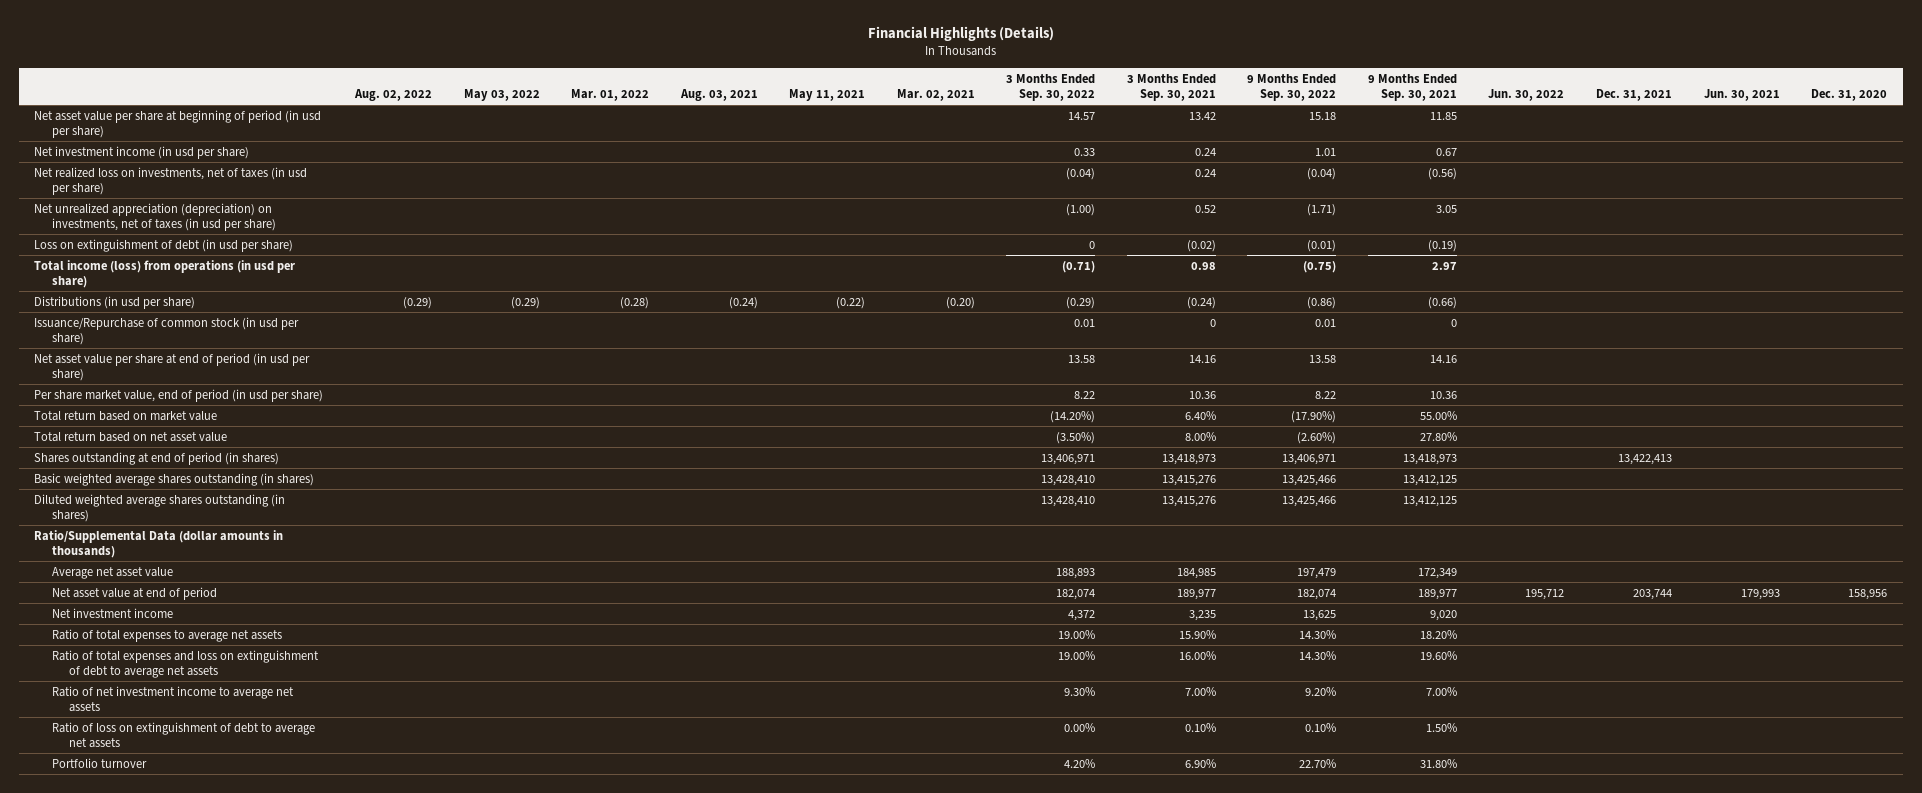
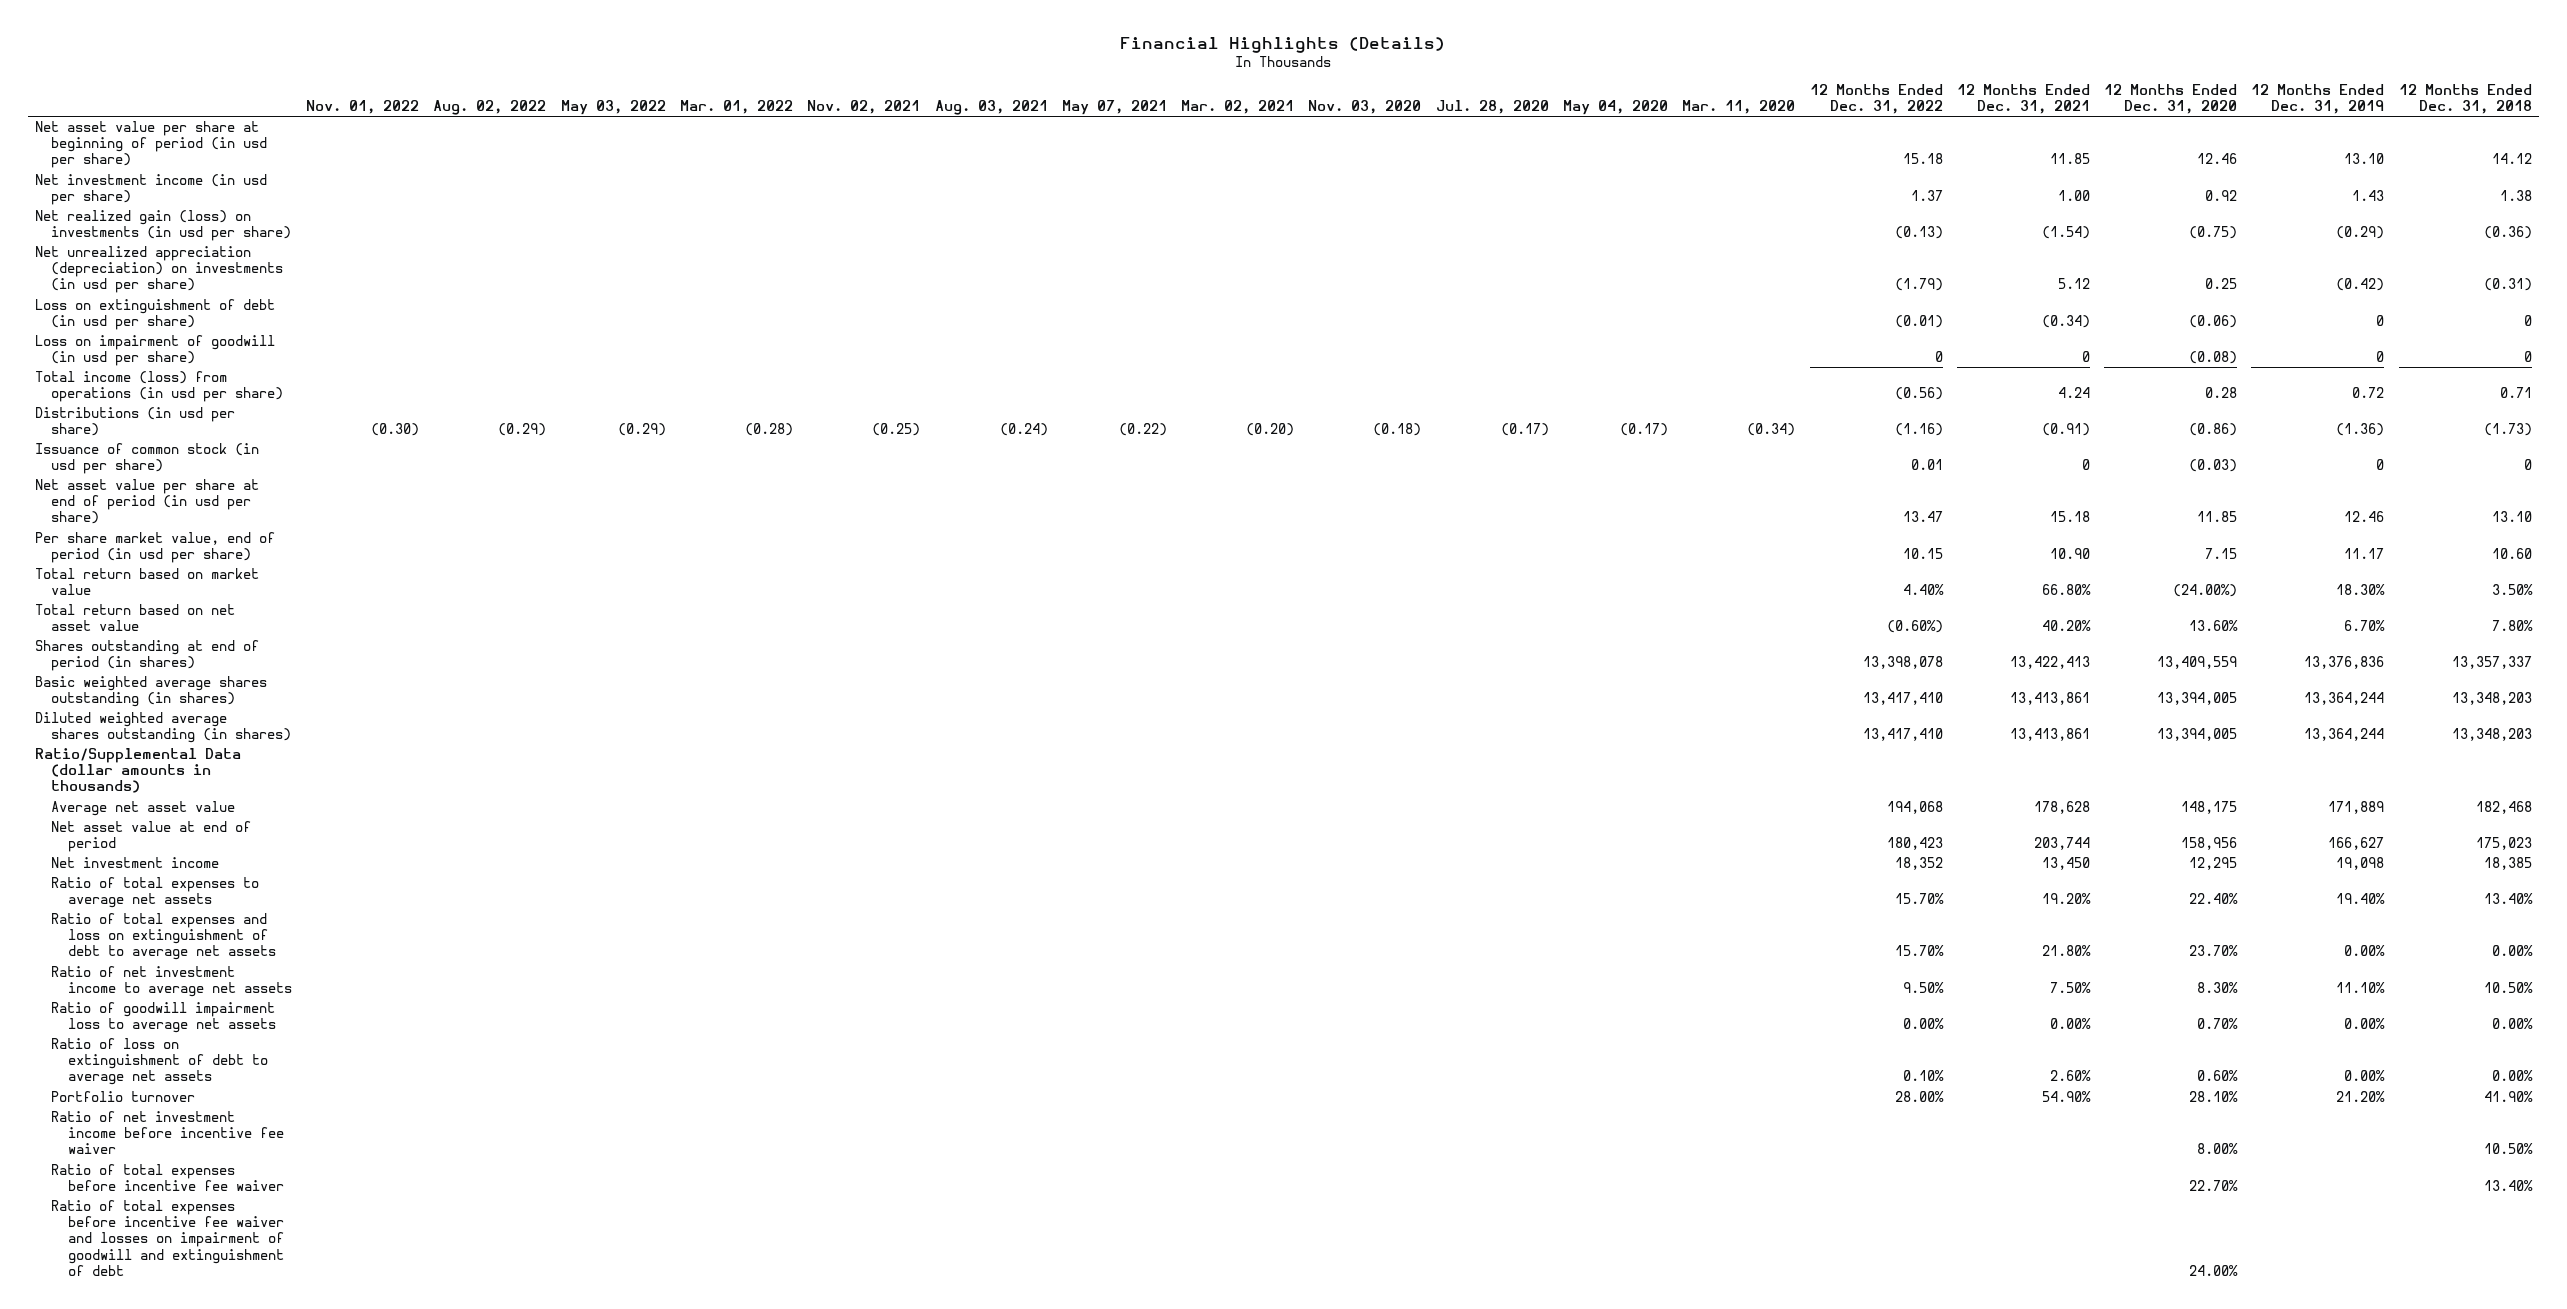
[789,89,866,102] May 11, 2021 -> none
[1006,73,1096,102] 3 Months Ended Sep. 30, 2022 -> none
[1126,73,1216,102] 3 Months Ended Sep. 30, 2021 -> none
[1247,73,1337,102] 9 Months Ended Sep. 30, 2022 -> none
[1367,73,1457,102] 9 Months Ended Sep. 30, 2021 -> none
[1488,89,1565,102] Jun. 30, 2022 -> none
[1596,89,1673,102] Dec. 31, 2021 -> none
[1703,89,1780,102] Jun. 30, 2021 -> none
[1811,89,1888,102] Dec. 31, 2020 -> none
none -> [306,100,420,115] Nov. 01, 2022
none -> [807,100,921,115] Nov. 02, 2021
none -> [1061,100,1167,116] May 07, 2021
none -> [1308,100,1422,115] Nov. 03, 2020
none -> [1435,100,1549,115] Jul. 28, 2020
none -> [1562,100,1668,116] May 04, 2020
none -> [1682,100,1796,115] Mar. 11, 2020
none -> [1809,84,1943,115] 12 Months Ended Dec. 31, 2022
none -> [1956,84,2090,115] 12 Months Ended Dec. 31, 2021
none -> [2104,84,2238,115] 12 Months Ended Dec. 31, 2020
none -> [2251,84,2385,115] 12 Months Ended Dec. 31, 2019
none -> [2398,84,2532,115] 12 Months Ended Dec. 31, 2018
[34,166,308,195] Net realized loss on investments, net of taxes (in usd per share) -> [35,210,292,242] Net realized gain (loss) on investments (in usd per share)
[34,202,276,231] Net unrealized appreciation (depreciation) on investments, net of taxes (in usd per share) -> [35,246,284,294] Net unrealized appreciation (depreciation) on investments (in usd per share)
none -> [35,335,276,367] Loss on impairment of goodwill (in usd per share)
[34,316,300,345] Issuance/Repurchase of common stock (in usd per share) -> [35,443,260,475] Issuance of common stock (in usd per share)
none -> [51,1002,276,1034] Ratio of goodwill impairment loss to average net assets
none -> [51,1111,284,1155] Ratio of net investment income before incentive fee waiver
none -> [51,1164,284,1192] Ratio of total expenses before incentive fee waiver
none -> [51,1200,284,1276] Ratio of total expenses before incentive fee waiver and losses on impairment of goodwill and extinguishment of debt

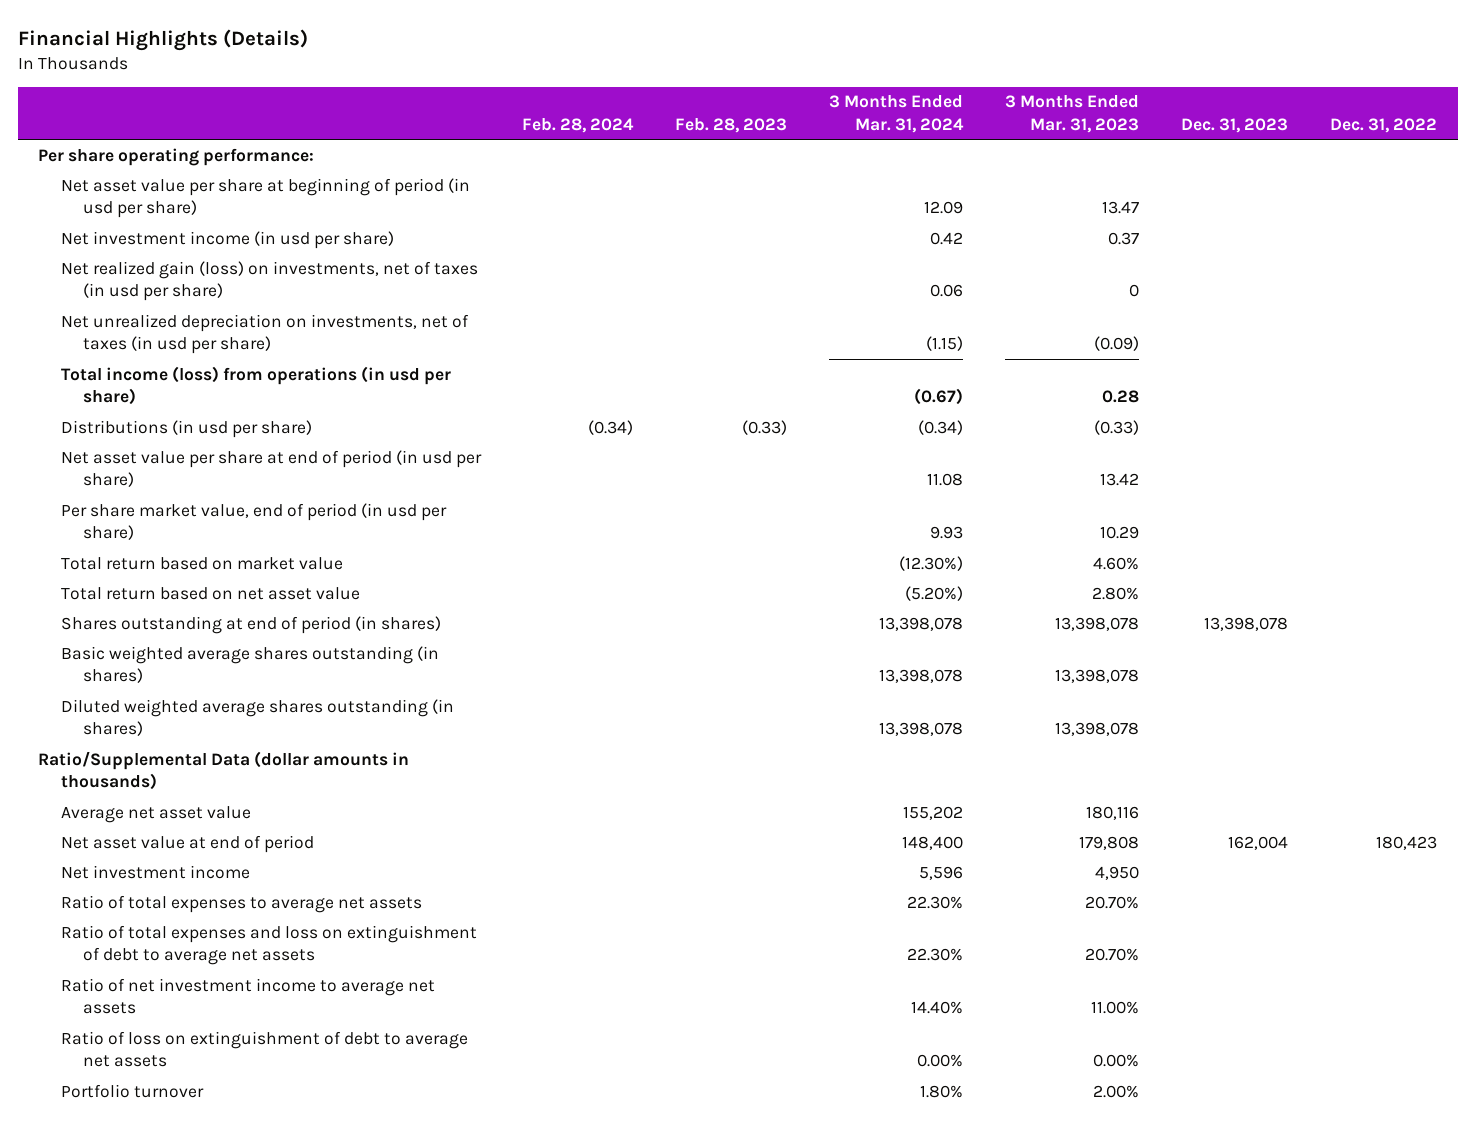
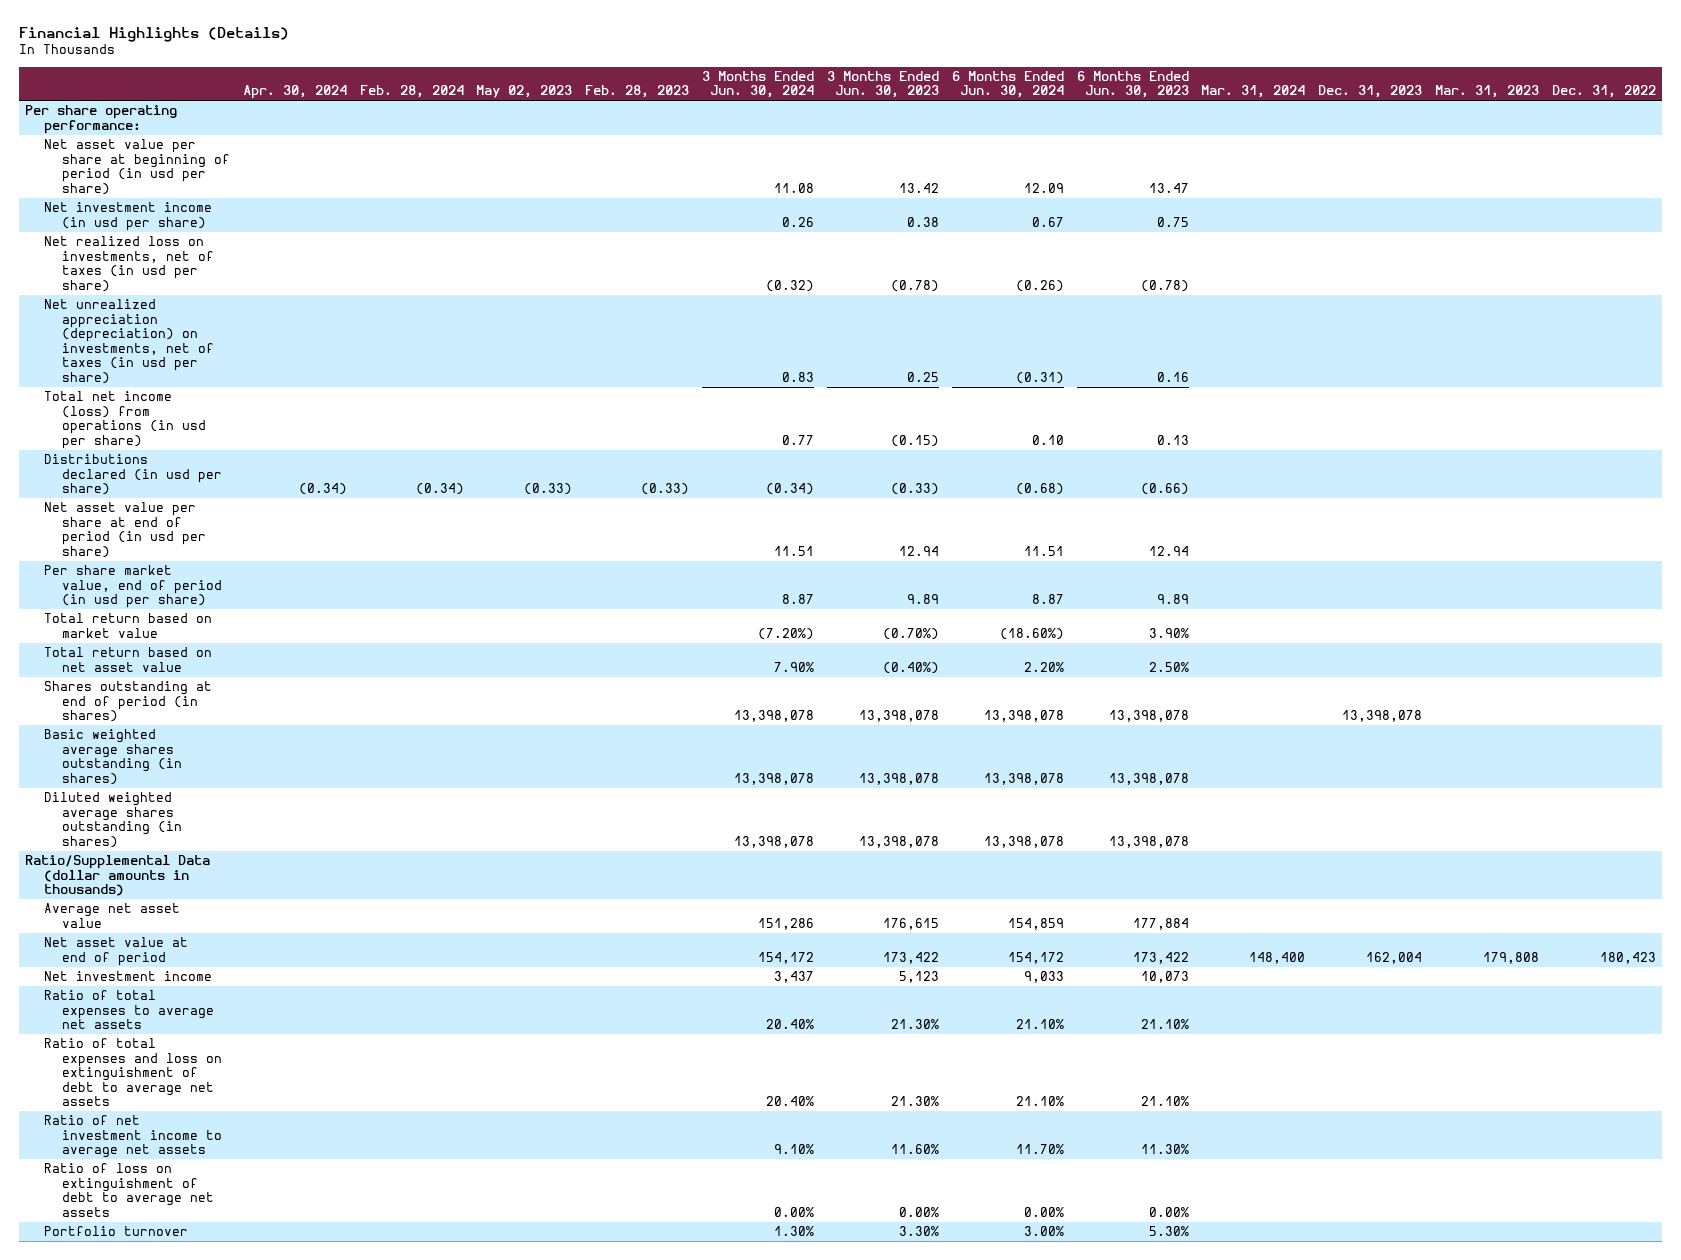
[829,95,965,133] 3 Months Ended Mar. 31, 2024 -> none
[1005,95,1140,133] 3 Months Ended Mar. 31, 2023 -> none
none -> [242,85,347,100] Apr. 30, 2024
none -> [476,85,573,99] May 02, 2023
none -> [702,70,815,99] 3 Months Ended Jun. 30, 2024
none -> [826,70,939,99] 3 Months Ended Jun. 30, 2023
none -> [951,70,1064,99] 6 Months Ended Jun. 30, 2024
none -> [1076,70,1189,99] 6 Months Ended Jun. 30, 2023
none -> [1201,85,1306,99] Mar. 31, 2024
none -> [1435,85,1540,99] Mar. 31, 2023
[60,260,478,302] Net realized gain (loss) on investments, net of taxes (in usd per share) -> [43,236,215,292] Net realized loss on investments, net of taxes (in usd per share)
[60,313,469,355] Net unrealized depreciation on investments, net of taxes (in usd per share) -> [43,299,215,384] Net unrealized appreciation (depreciation) on investments, net of taxes (in usd per share)
[60,365,451,406] Total income (loss) from operations (in usd per share) -> [43,391,207,449] Total net income (loss) from operations (in usd per share)
[60,419,312,438] Distributions (in usd per share) -> [43,454,223,496] Distributions declared (in usd per share)

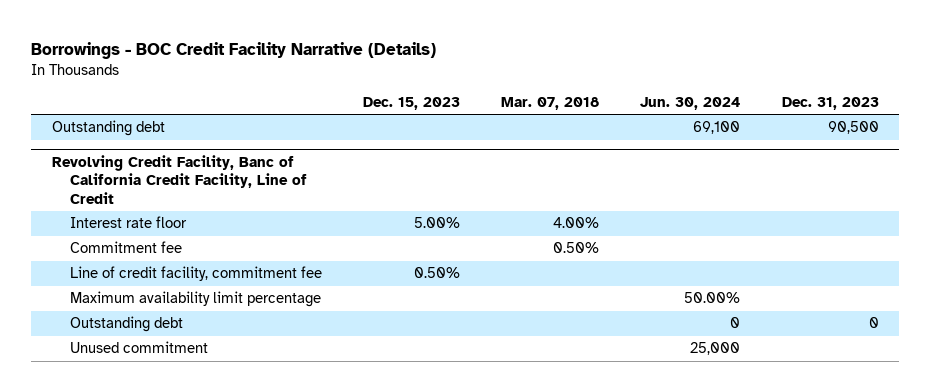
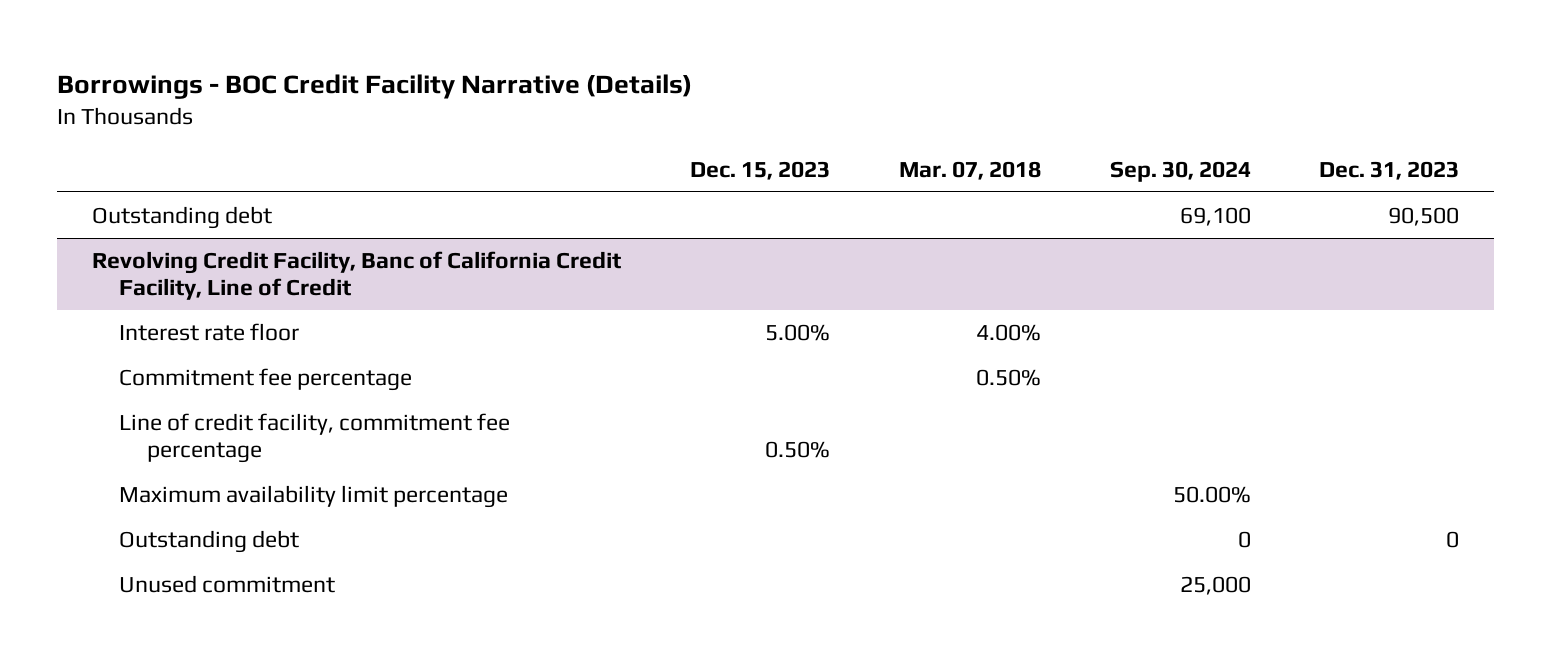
[640,97,741,111] Jun. 30, 2024 -> none
none -> [1109,160,1251,182] Sep. 30, 2024
[69,241,182,254] Commitment fee -> [119,367,413,391] Commitment fee percentage
[69,266,322,282] Line of credit facility, commitment fee -> [119,412,511,463] Line of credit facility, commitment fee percentage

